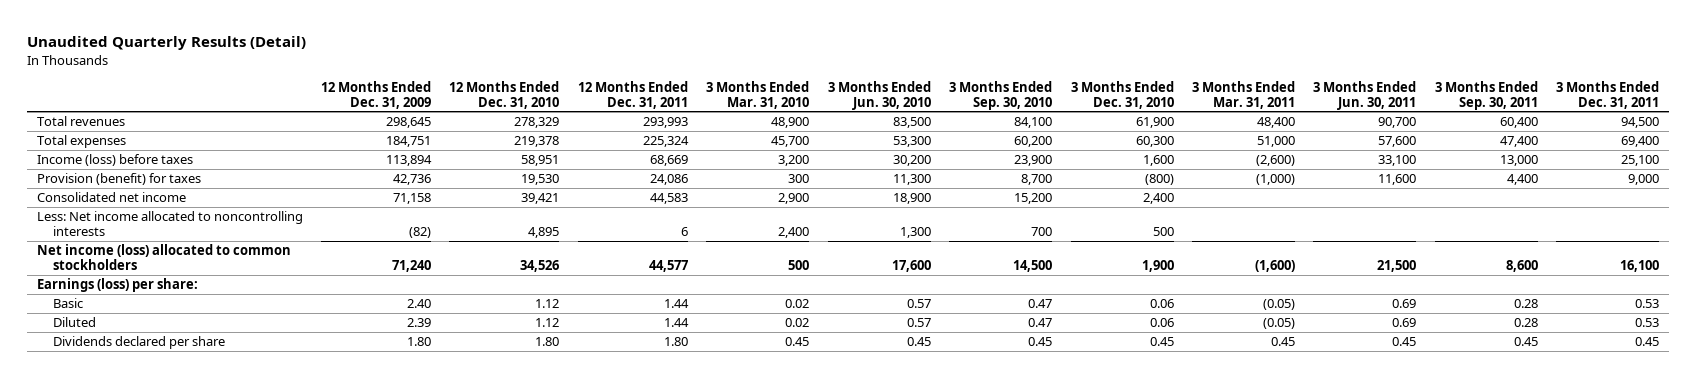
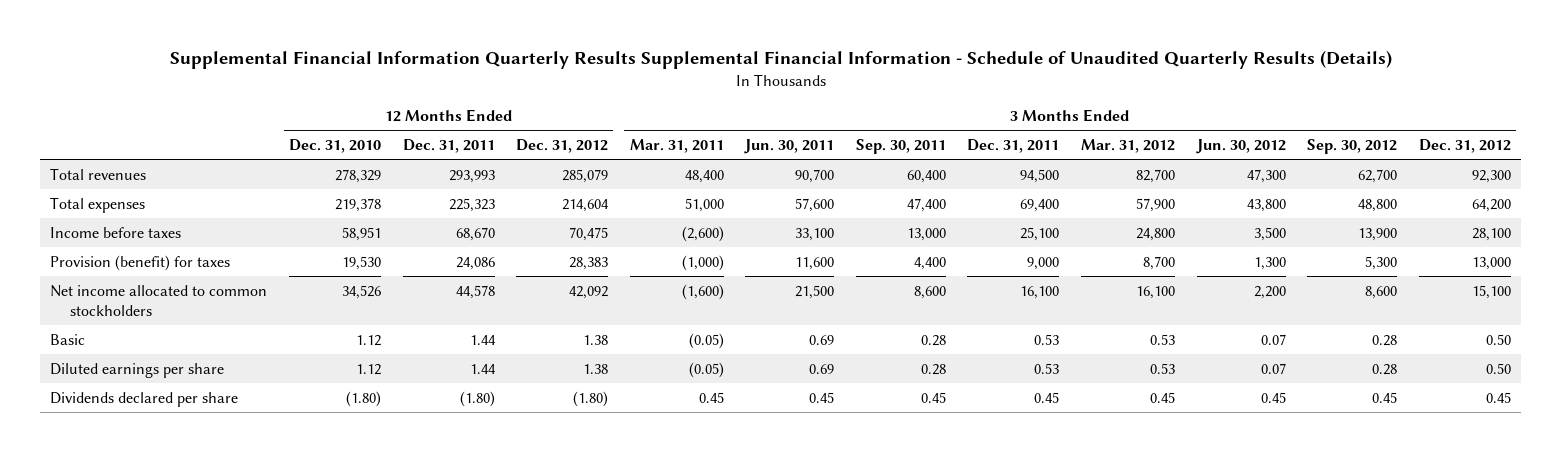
[27,36,307,51] Unaudited Quarterly Results (Detail) -> [169,50,1392,70] Supplemental Financial Information Quarterly Results Supplemental Financial Information - Schedule of Unaudited Quarterly Results (Details)
[321,80,432,109] 12 Months Ended Dec. 31, 2009 -> none
[706,80,810,109] 3 Months Ended Mar. 31, 2010 -> none
[827,80,931,110] 3 Months Ended Jun. 30, 2010 -> none
[949,80,1053,110] 3 Months Ended Sep. 30, 2010 -> none
[1070,80,1174,109] 3 Months Ended Dec. 31, 2010 -> none
none -> [516,139,609,154] Dec. 31, 2012
none -> [1080,139,1175,154] Mar. 31, 2012
none -> [1195,139,1286,155] Jun. 30, 2012
none -> [1307,139,1398,155] Sep. 30, 2012
none -> [1418,139,1511,154] Dec. 31, 2012
[642,136,689,148] 225,324 -> [448,197,495,212] 225,323
[36,154,193,167] Income (loss) before taxes -> [50,226,182,238] Income before taxes
[649,155,688,167] 68,669 -> [455,226,495,241] 68,670
[36,192,186,203] Consolidated net income -> none
[36,211,303,236] Less: Net income allocated to noncontrolling interests -> none
[36,278,198,293] Earnings (loss) per share: -> none
[36,244,291,270] Net income (loss) allocated to common stockholders -> [50,284,268,317] Net income allocated to common stockholders
[648,259,688,272] 44,577 -> [455,284,495,299] 44,578
[52,317,96,328] Diluted -> [50,362,225,378] Diluted earnings per share
[535,337,560,347] 1.80 -> [345,390,381,407] (1.80)
[663,337,688,347] 1.80 -> [459,390,495,407] (1.80)

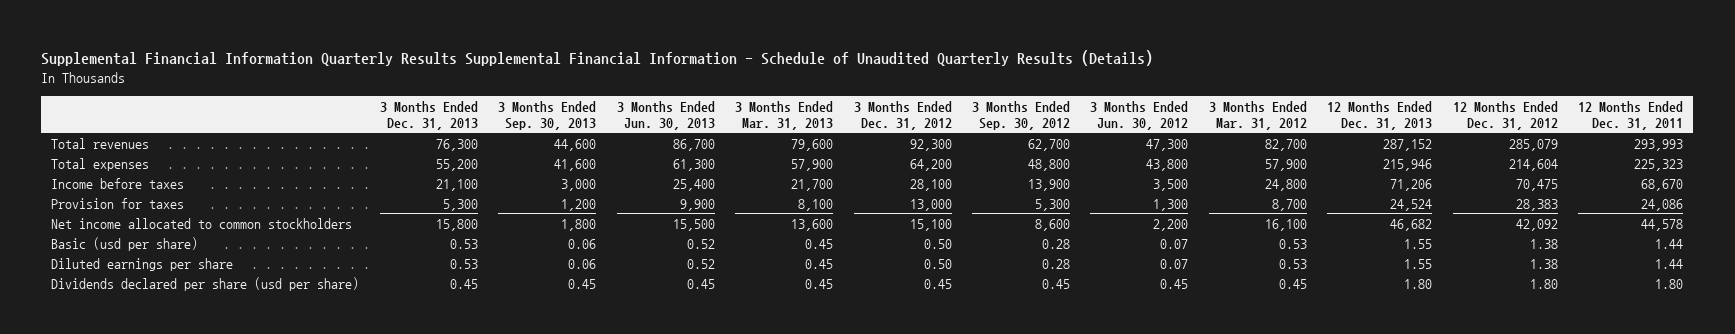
[288,139,381,154] Dec. 31, 2010 -> none
[629,139,724,154] Mar. 31, 2011 -> none
[744,139,835,155] Jun. 30, 2011 -> none
[855,139,946,155] Sep. 30, 2011 -> none
[967,139,1060,154] Dec. 31, 2011 -> none
none -> [379,100,478,130] 3 Months Ended Dec. 31, 2013
none -> [498,100,597,130] 3 Months Ended Sep. 30, 2013
none -> [616,100,715,130] 3 Months Ended Jun. 30, 2013
none -> [735,100,834,130] 3 Months Ended Mar. 31, 2013
none -> [1327,100,1433,130] 12 Months Ended Dec. 31, 2013
[50,254,231,271] Provision (benefit) for taxes -> [51,197,185,209] Provision for taxes
[50,333,86,345] Basic -> [51,236,199,251] Basic (usd per share)
[50,391,239,407] Dividends declared per share -> [51,276,360,291] Dividends declared per share (usd per share)
[459,390,495,407] (1.80) -> [1655,278,1684,289] 1.80
[573,390,609,407] (1.80) -> [1529,278,1558,289] 1.80

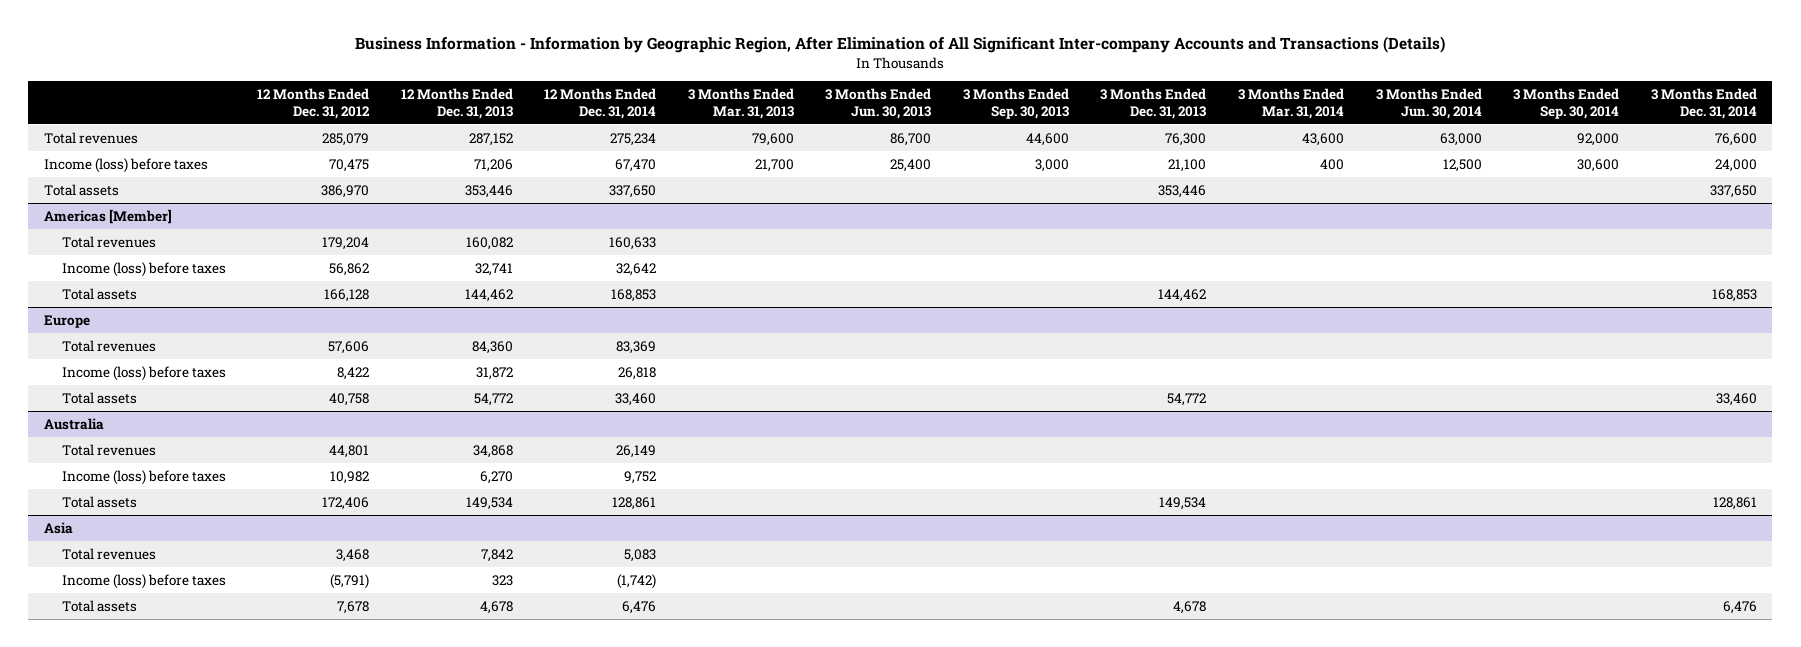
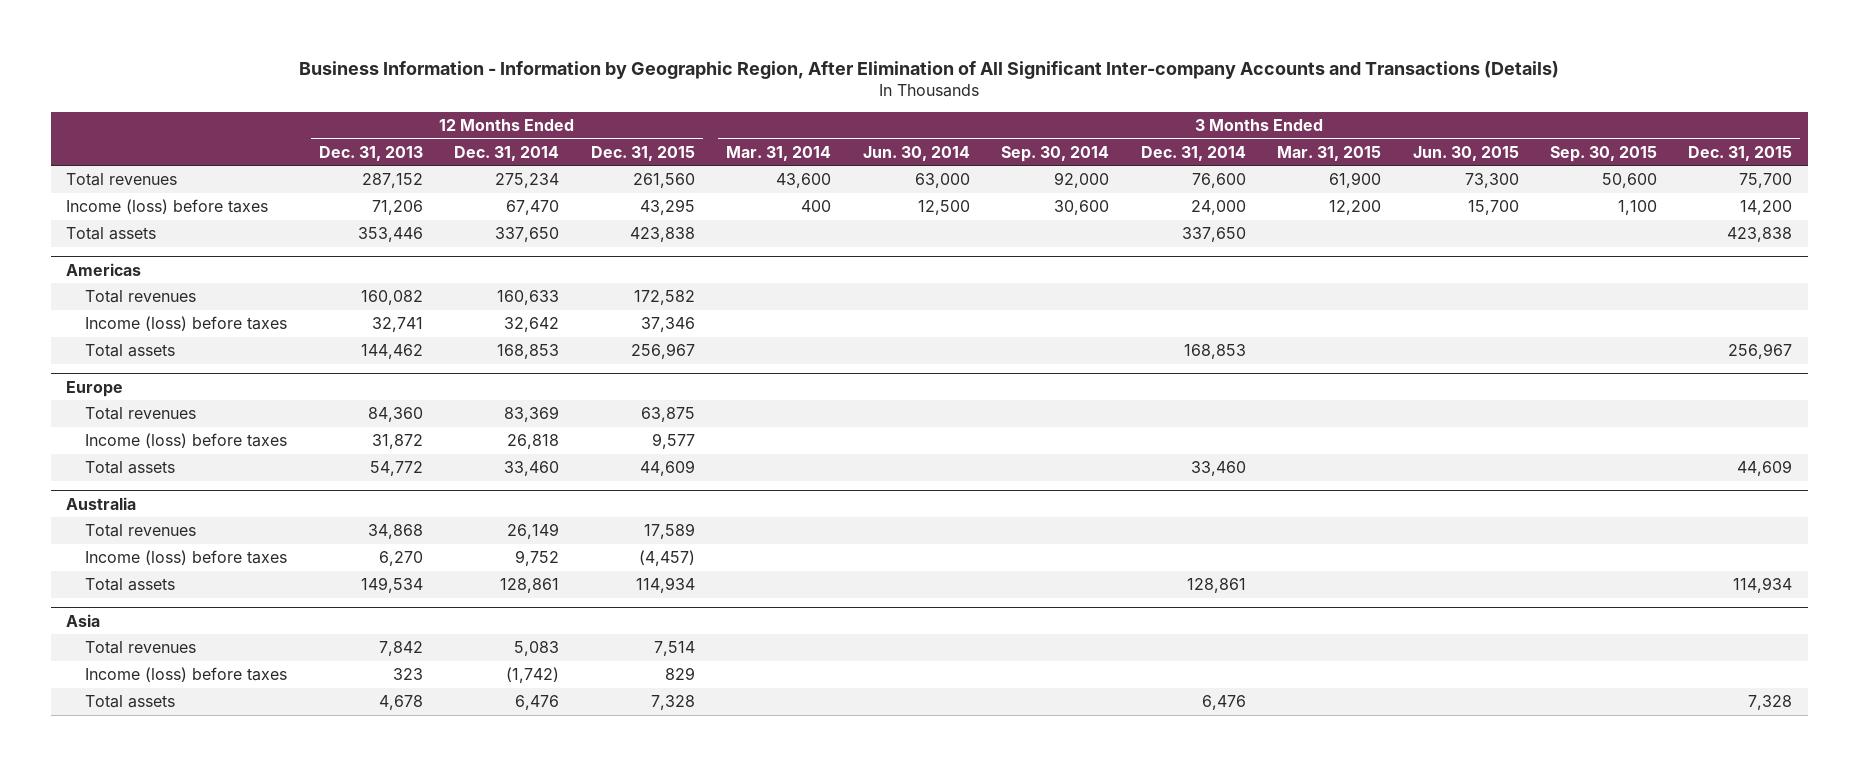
[257,88,371,120] 12 Months Ended Dec. 31, 2012 -> none
[687,88,794,120] 3 Months Ended Mar. 31, 2013 -> none
[825,88,932,120] 3 Months Ended Jun. 30, 2013 -> none
[962,88,1069,120] 3 Months Ended Sep. 30, 2013 -> none
[1100,88,1207,120] 3 Months Ended Dec. 31, 2013 -> none
none -> [590,145,695,161] Dec. 31, 2015
none -> [1277,145,1382,161] Mar. 31, 2015
none -> [1412,145,1519,161] Jun. 30, 2015
none -> [1550,145,1658,162] Sep. 30, 2015
none -> [1688,145,1793,161] Dec. 31, 2015
[44,208,173,224] Americas [Member] -> [66,262,142,276] Americas

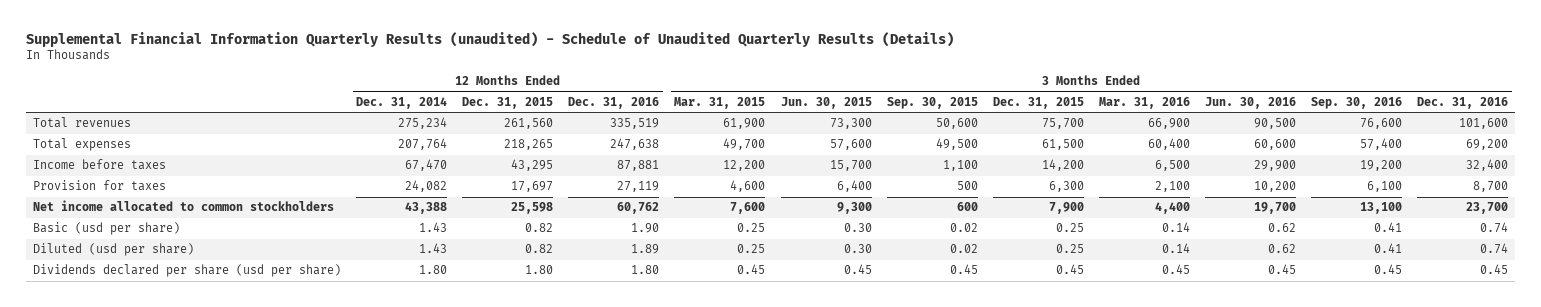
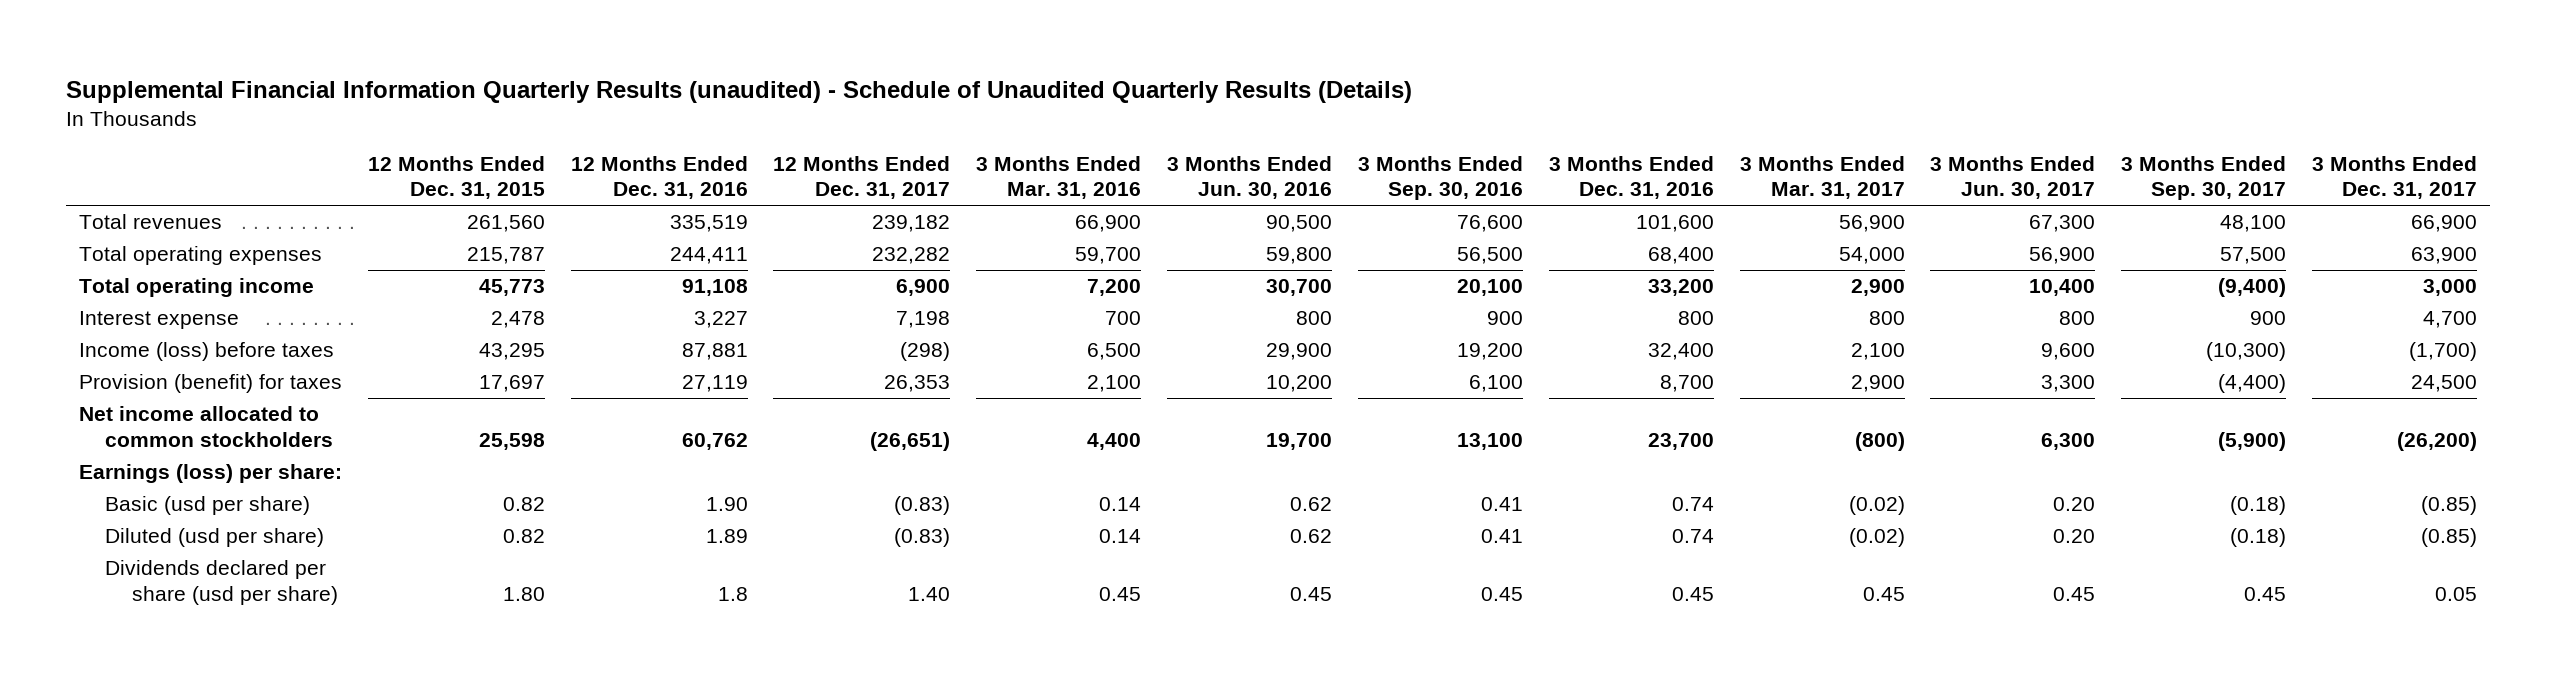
[356,97,448,110] Dec. 31, 2014 -> none
[674,97,766,110] Mar. 31, 2015 -> none
[780,97,872,110] Jun. 30, 2015 -> none
[886,97,978,110] Sep. 30, 2015 -> none
[992,97,1084,110] Dec. 31, 2015 -> none
none -> [773,155,951,200] 12 Months Ended Dec. 31, 2017
none -> [1739,155,1905,200] 3 Months Ended Mar. 31, 2017
none -> [1930,155,2096,200] 3 Months Ended Jun. 30, 2017
none -> [2121,155,2287,201] 3 Months Ended Sep. 30, 2017
none -> [2312,155,2478,200] 3 Months Ended Dec. 31, 2017
[33,138,132,152] Total expenses -> [78,246,322,266] Total operating expenses
[504,139,554,151] 218,265 -> [466,247,545,265] 215,787
[610,138,660,151] 247,638 -> [669,247,748,265] 244,411
[1147,138,1190,151] 60,400 -> [1075,247,1142,265] 59,700
[1253,139,1296,151] 60,600 -> [1266,247,1333,265] 59,800
[1359,138,1402,151] 57,400 -> [1456,247,1523,265] 56,500
[1465,139,1508,151] 69,200 -> [1647,247,1714,265] 68,400
none -> [78,278,314,298] Total operating income
none -> [78,311,239,330] Interest expense
[33,159,167,171] Income before taxes -> [78,342,334,362] Income (loss) before taxes
[33,180,167,192] Provision for taxes -> [78,374,342,394] Provision (benefit) for taxes
none -> [78,464,342,484] Earnings (loss) per share:
[631,265,660,275] 1.80 -> [717,587,748,602] 1.8

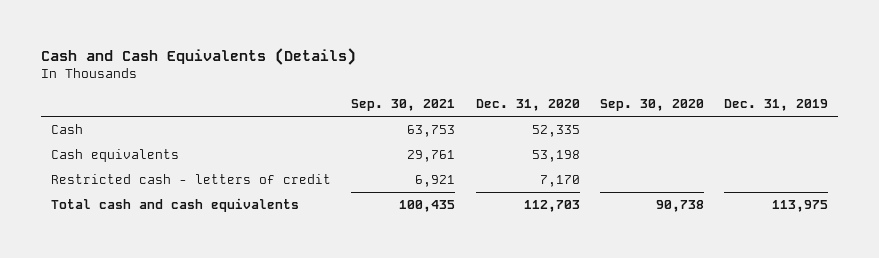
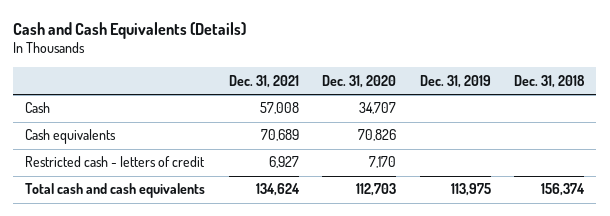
[351,99,456,112] Sep. 30, 2021 -> none
[599,99,704,112] Sep. 30, 2020 -> none
none -> [228,74,299,88] Dec. 31, 2021
none -> [514,74,586,88] Dec. 31, 2018
[531,124,580,137] 52,335 -> [359,102,397,115] 34,707
[531,149,580,162] 53,198 -> [358,129,397,142] 70,826

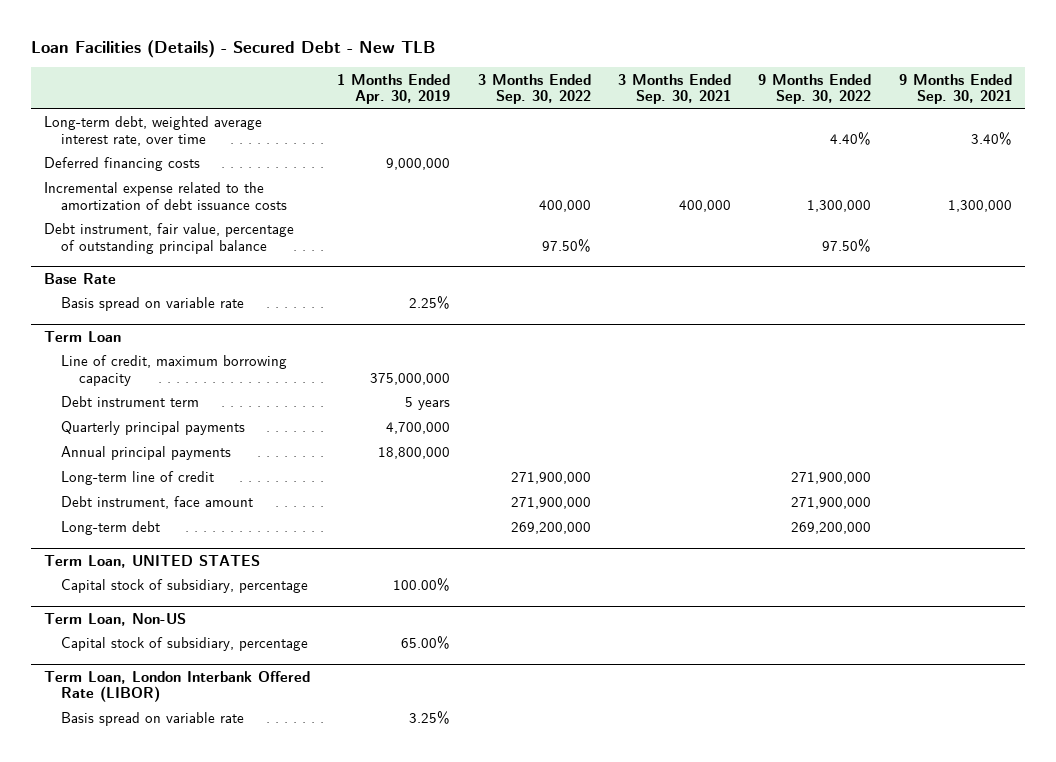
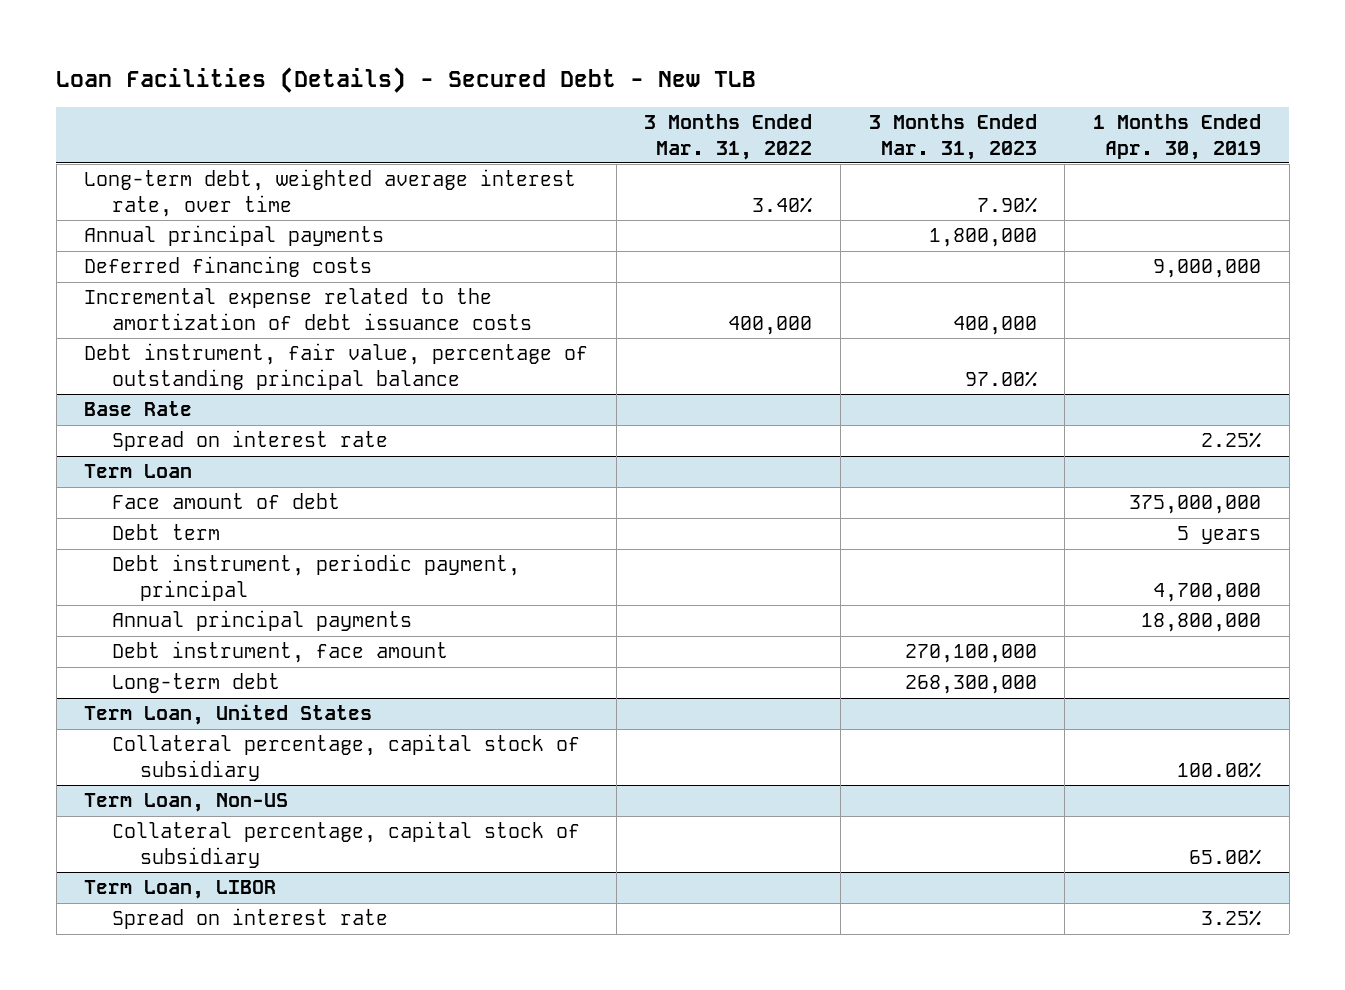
[477,73,591,105] 3 Months Ended Sep. 30, 2022 -> none
[618,73,732,105] 3 Months Ended Sep. 30, 2021 -> none
[758,73,872,105] 9 Months Ended Sep. 30, 2022 -> none
[898,73,1012,105] 9 Months Ended Sep. 30, 2021 -> none
none -> [644,114,813,160] 3 Months Ended Mar. 31, 2022
none -> [868,114,1037,160] 3 Months Ended Mar. 31, 2023
none -> [84,225,385,247] Annual principal payments
[61,297,245,312] Basis spread on variable rate -> [112,430,389,452] Spread on interest rate
[61,355,288,387] Line of credit, maximum borrowing capacity -> [112,493,341,510] Face amount of debt
[61,396,200,408] Debt instrument term -> [112,524,221,541] Debt term
[61,421,246,436] Quarterly principal payments -> [112,554,521,601] Debt instrument, periodic payment, principal
[61,471,215,486] Long-term line of credit -> none
[44,554,261,568] Term Loan, UNITED STATES -> [84,704,373,726] Term Loan, United States
[61,579,309,594] Capital stock of subsidiary, percentage -> [112,734,581,781] Collateral percentage, capital stock of subsidiary
[44,670,311,703] Term Loan, London Interbank Offered Rate (LIBOR) -> none
[61,637,309,652] Capital stock of subsidiary, percentage -> [112,821,581,868] Collateral percentage, capital stock of subsidiary
none -> [84,880,277,900] Term Loan, LIBOR
[61,712,245,727] Basis spread on variable rate -> [112,908,389,930] Spread on interest rate

